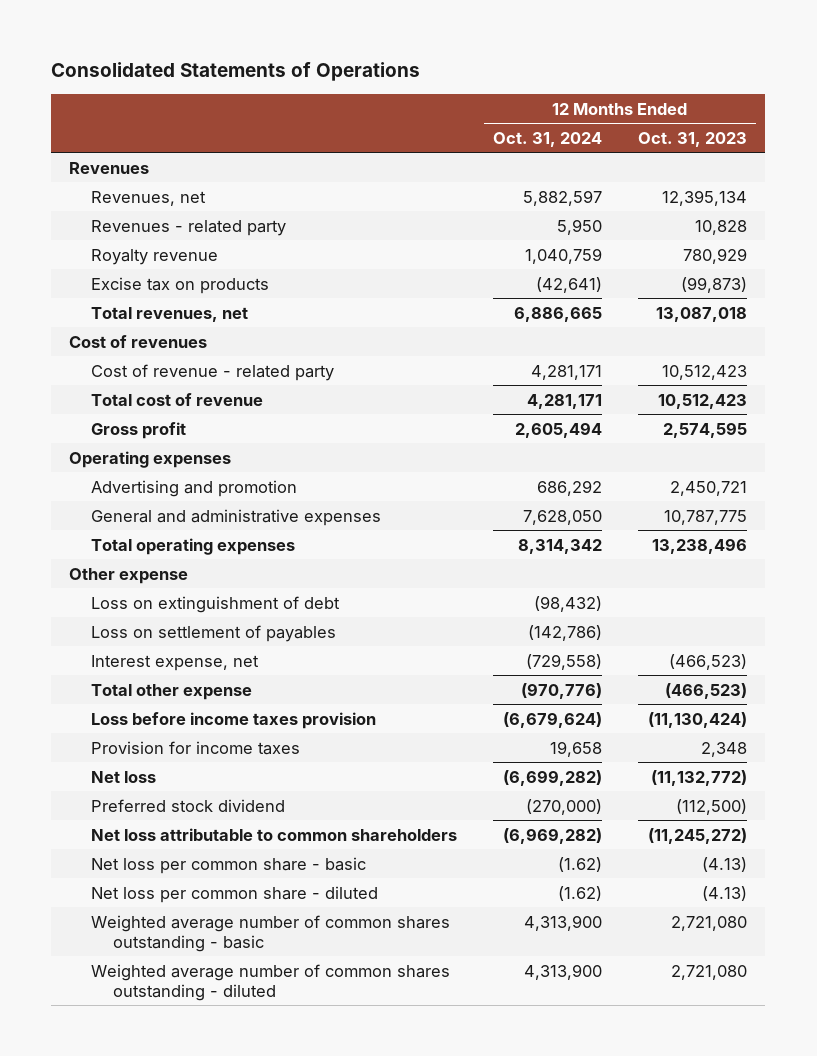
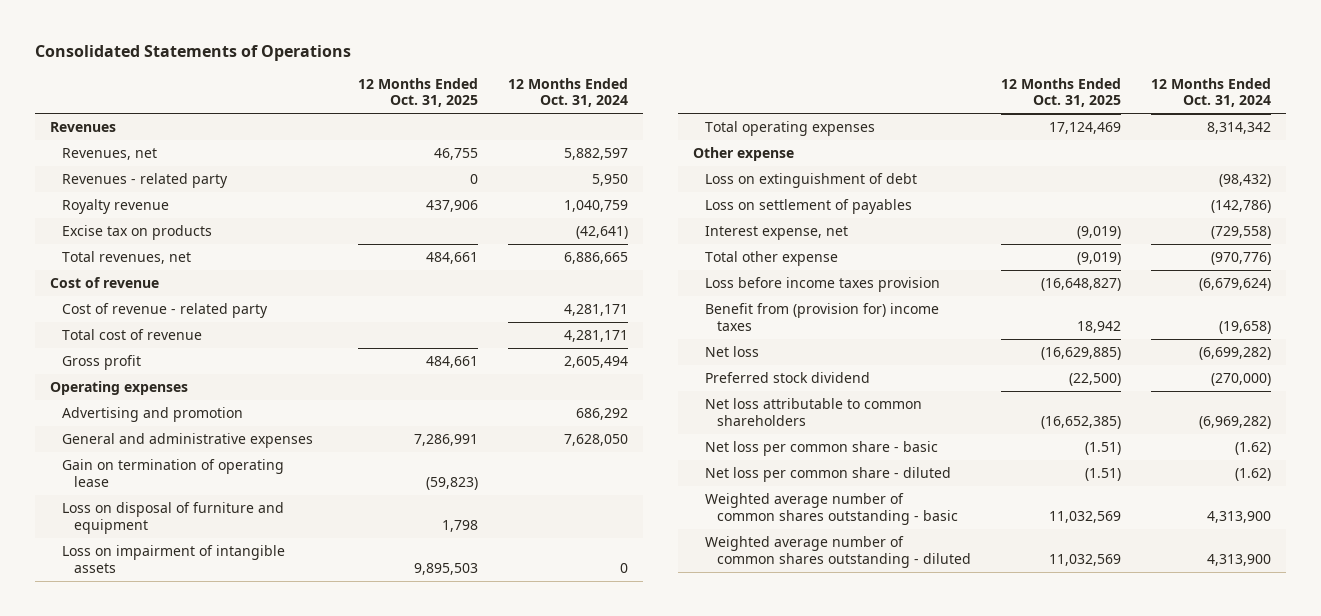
[638,131,748,147] Oct. 31, 2023 -> none
none -> [357,77,478,108] 12 Months Ended Oct. 31, 2025
[69,334,208,348] Cost of revenues -> [49,277,159,289] Cost of revenue
none -> [61,459,284,487] Gain on termination of operating lease
none -> [61,502,284,534] Loss on disposal of furniture and equipment
none -> [61,545,285,573] Loss on impairment of intangible assets
[91,740,301,755] Provision for income taxes -> [704,303,939,331] Benefit from (provision for) income taxes
[550,740,603,757] 19,658 -> [1218,320,1271,334] (19,658)

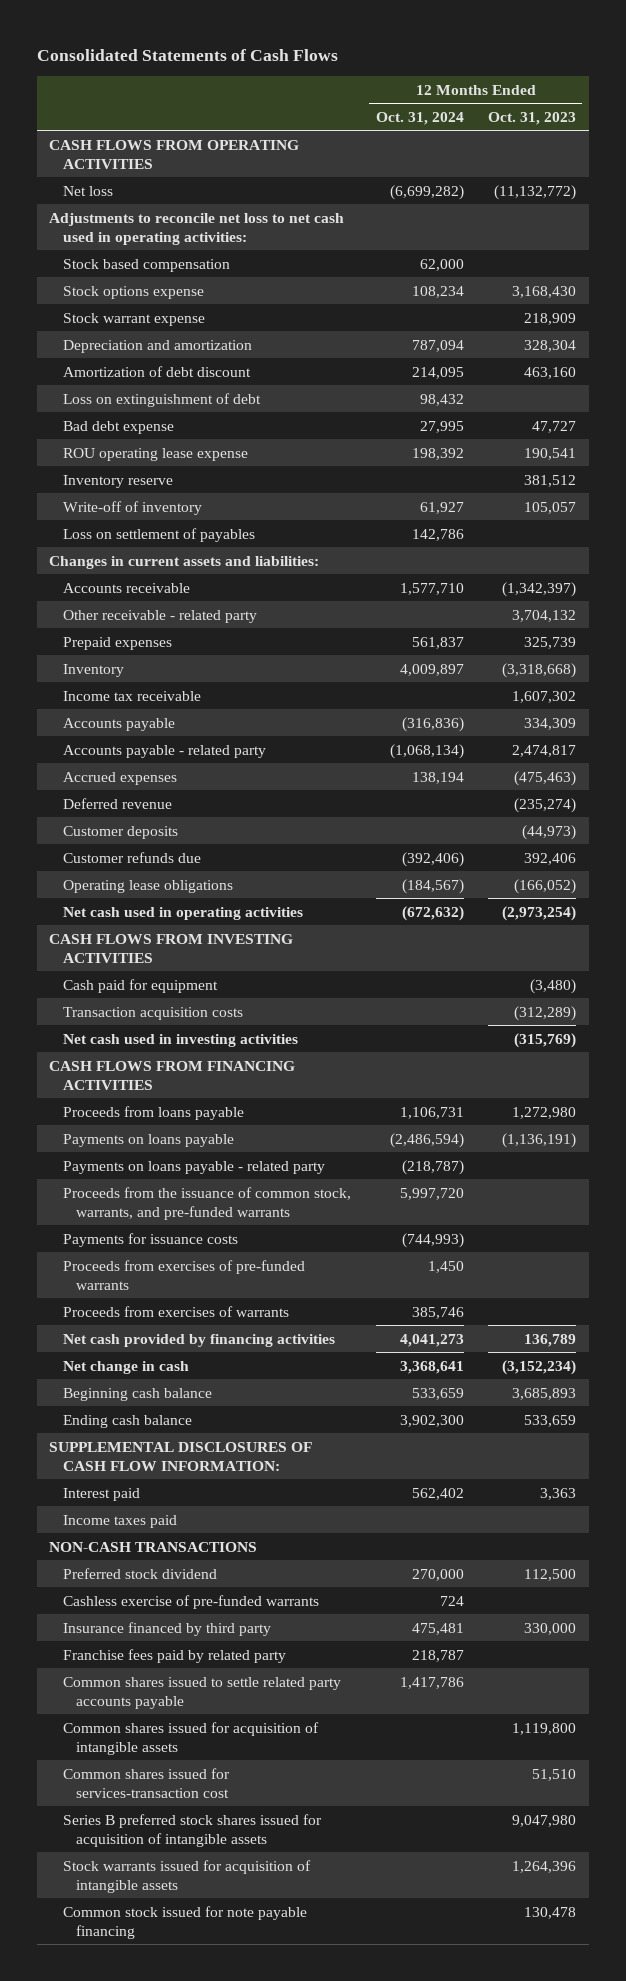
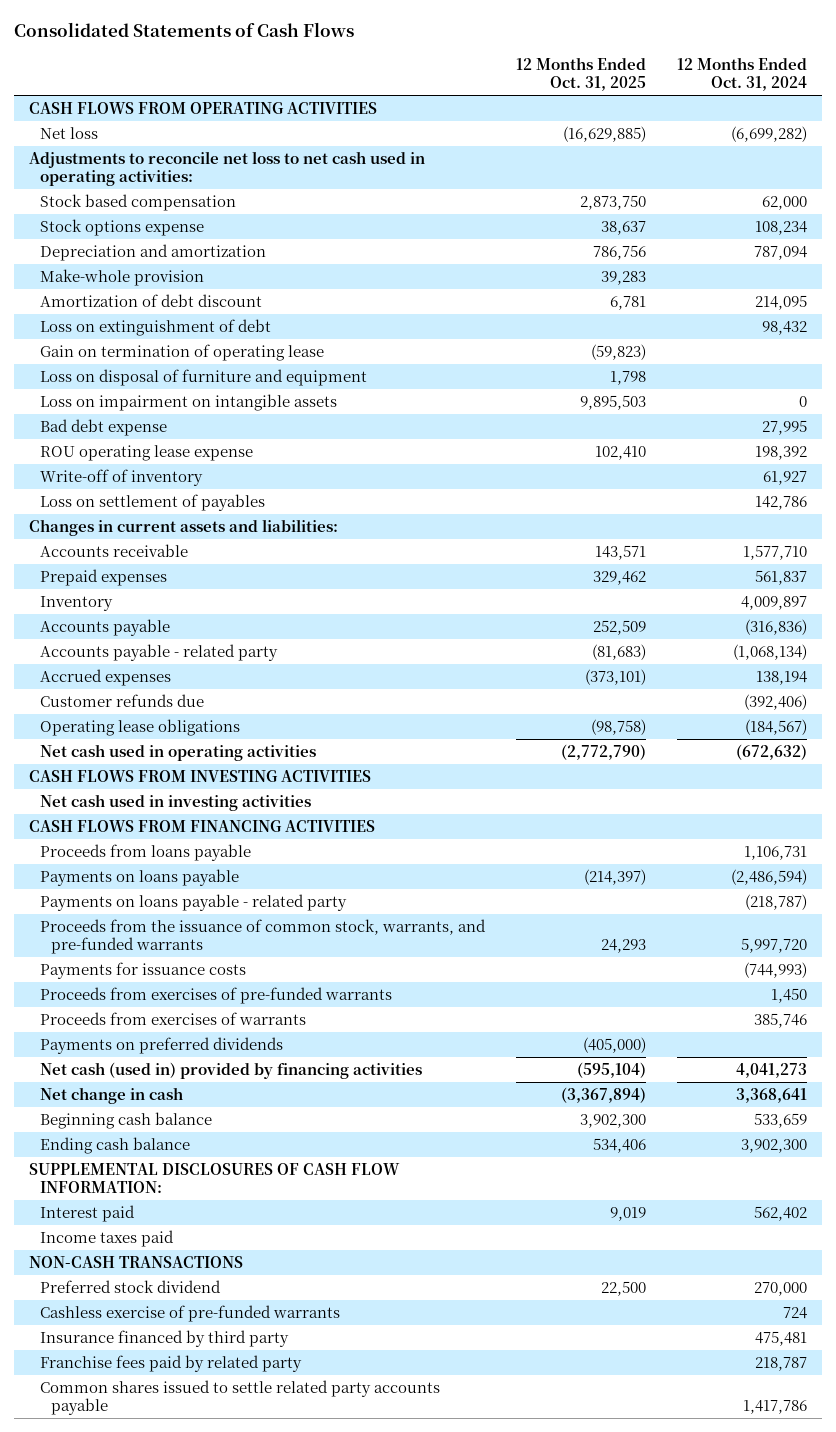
[488,111,577,125] Oct. 31, 2023 -> none
none -> [515,57,646,92] 12 Months Ended Oct. 31, 2025
[62,312,205,326] Stock warrant expense -> none
none -> [40,269,205,287] Make-whole provision
none -> [40,344,325,362] Gain on termination of operating lease
none -> [40,369,368,387] Loss on disposal of furniture and equipment
none -> [40,394,338,412] Loss on impairment on intangible assets
[62,474,173,488] Inventory reserve -> none
[62,609,257,623] Other receivable - related party -> none
[62,690,201,701] Income tax receivable -> none
[62,797,172,809] Deferred revenue -> none
[62,825,178,839] Customer deposits -> none
[62,978,218,993] Cash paid for equipment -> none
[62,1006,243,1020] Transaction acquisition costs -> none
none -> [40,1037,284,1055] Payments on preferred dividends
[62,1333,335,1347] Net cash provided by financing activities -> [40,1062,423,1080] Net cash (used in) provided by financing activities
[62,1721,319,1755] Common shares issued for acquisition of intangible assets -> none
[62,1767,230,1798] Common shares issued for services-transaction cost -> none
[62,1813,322,1847] Series B preferred stock shares issued for acquisition of intangible assets -> none
[62,1859,311,1893] Stock warrants issued for acquisition of intangible assets -> none
[62,1905,307,1939] Common stock issued for note payable financing -> none

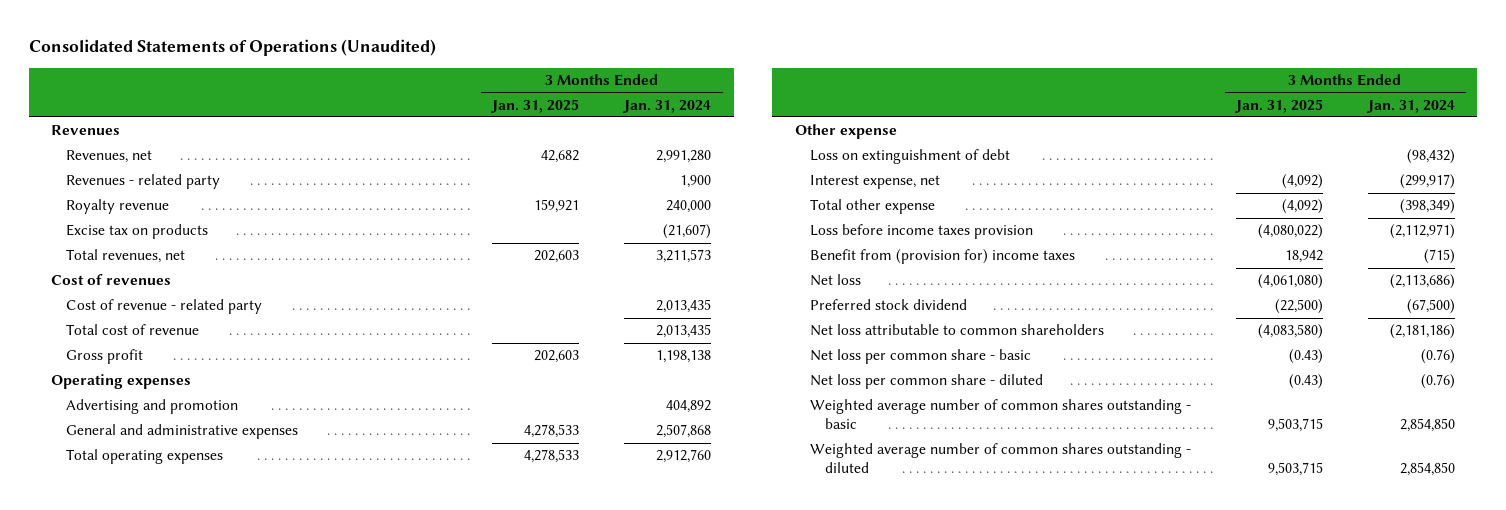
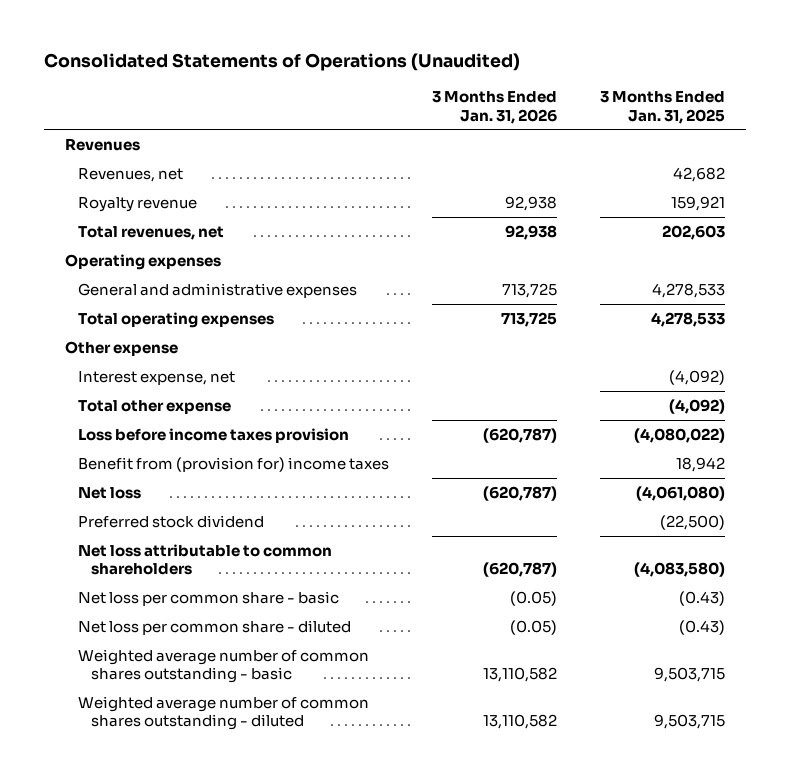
[623,99,712,113] Jan. 31, 2024 -> none
none -> [431,91,557,124] 3 Months Ended Jan. 31, 2026
[66,174,221,190] Revenues - related party -> none
[66,224,209,240] Excise tax on products -> none
[51,274,172,286] Cost of revenues -> none
[66,299,263,315] Cost of revenue - related party -> none
[66,324,200,336] Total cost of revenue -> none
[66,349,144,365] Gross profit -> none
[66,399,239,415] Advertising and promotion -> none
[809,149,1010,165] Loss on extinguishment of debt -> none

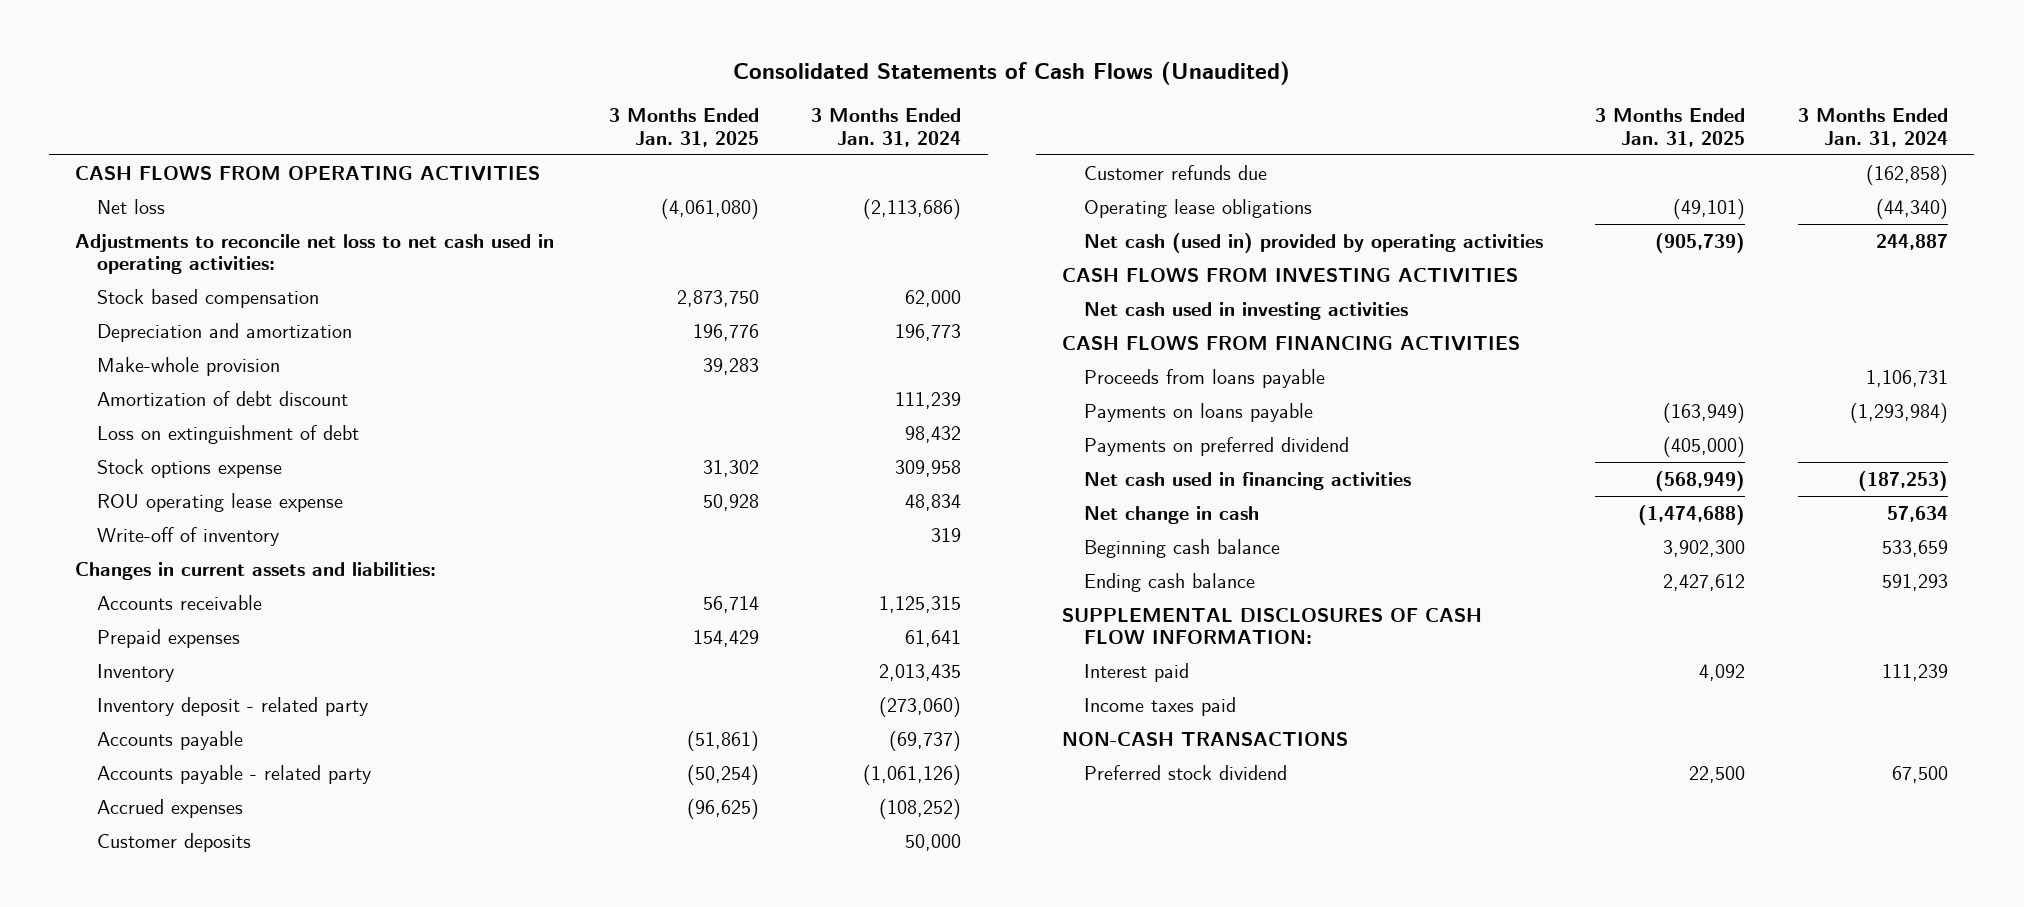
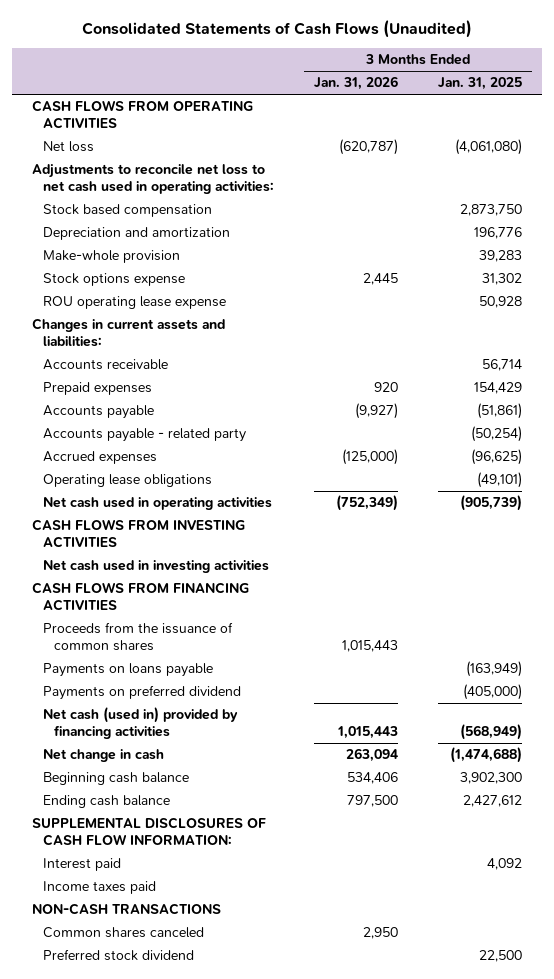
[811,108,962,147] 3 Months Ended Jan. 31, 2024 -> none
none -> [314,76,399,91] Jan. 31, 2026
[96,390,348,406] Amortization of debt discount -> none
[96,424,359,444] Loss on extinguishment of debt -> none
[96,526,279,546] Write-off of inventory -> none
[96,663,174,682] Inventory -> none
[96,696,368,716] Inventory deposit - related party -> none
[96,832,251,852] Customer deposits -> none
[1083,164,1267,180] Customer refunds due -> none
[1083,232,1543,253] Net cash (used in) provided by operating activities -> [42,497,272,511] Net cash used in operating activities
[1083,368,1325,388] Proceeds from loans payable -> none
none -> [42,622,233,651] Proceeds from the issuance of common shares
[1083,471,1411,490] Net cash used in financing activities -> [42,707,238,739] Net cash (used in) provided by financing activities
none -> [42,927,204,939] Common shares canceled

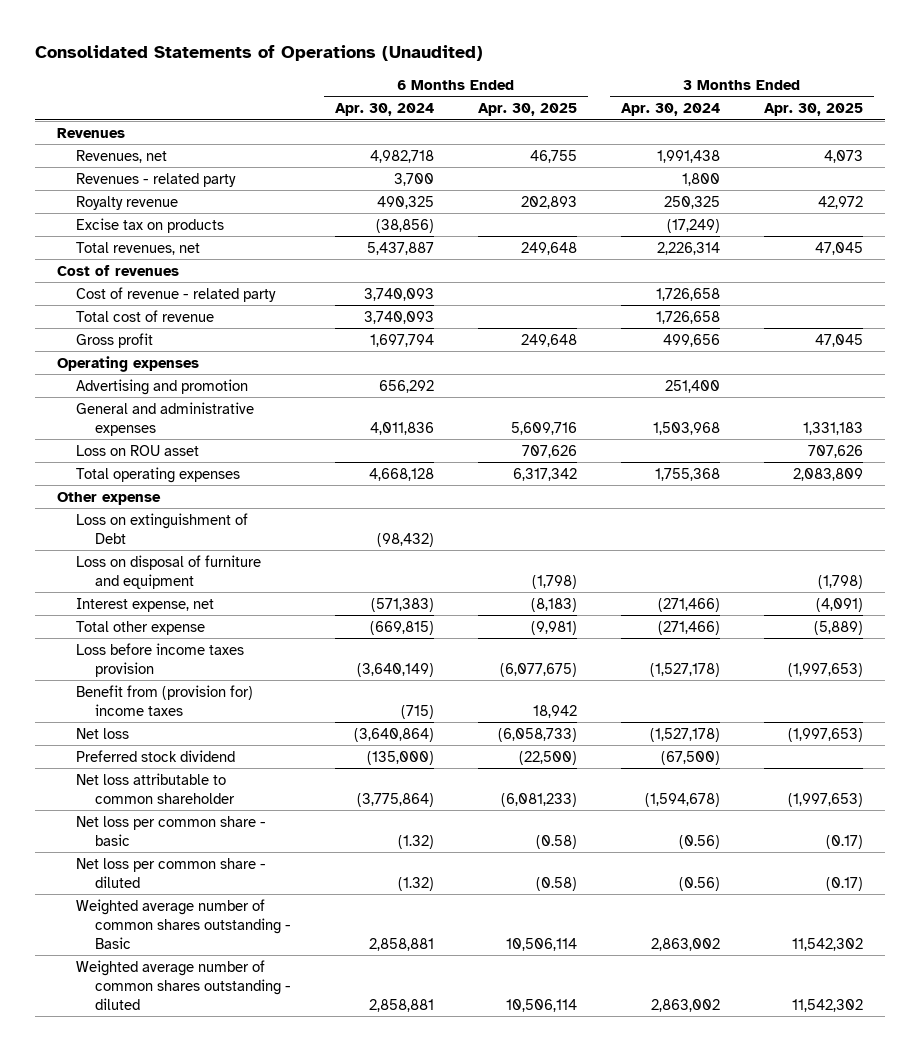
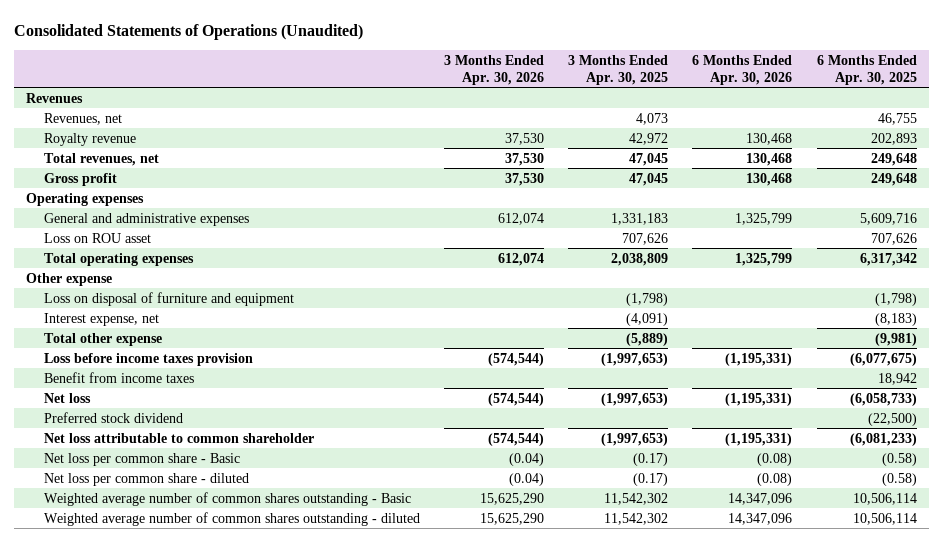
[334,103,434,117] Apr. 30, 2024 -> none
[620,103,720,117] Apr. 30, 2024 -> none
none -> [444,54,545,85] 3 Months Ended Apr. 30, 2026
none -> [692,54,793,85] 6 Months Ended Apr. 30, 2026
[75,172,236,187] Revenues - related party -> none
[75,217,224,233] Excise tax on products -> none
[56,264,179,276] Cost of revenues -> none
[75,286,276,302] Cost of revenue - related party -> none
[75,309,214,322] Total cost of revenue -> none
[75,378,248,395] Advertising and promotion -> none
[792,467,863,481] 2,083,809 -> [611,252,669,266] 2,038,809
[75,512,248,544] Loss on extinguishment of Debt -> none
[75,684,253,716] Benefit from (provision for) income taxes -> [44,371,195,383] Benefit from income taxes
[75,815,266,846] Net loss per common share - basic -> [44,452,241,466] Net loss per common share - Basic

